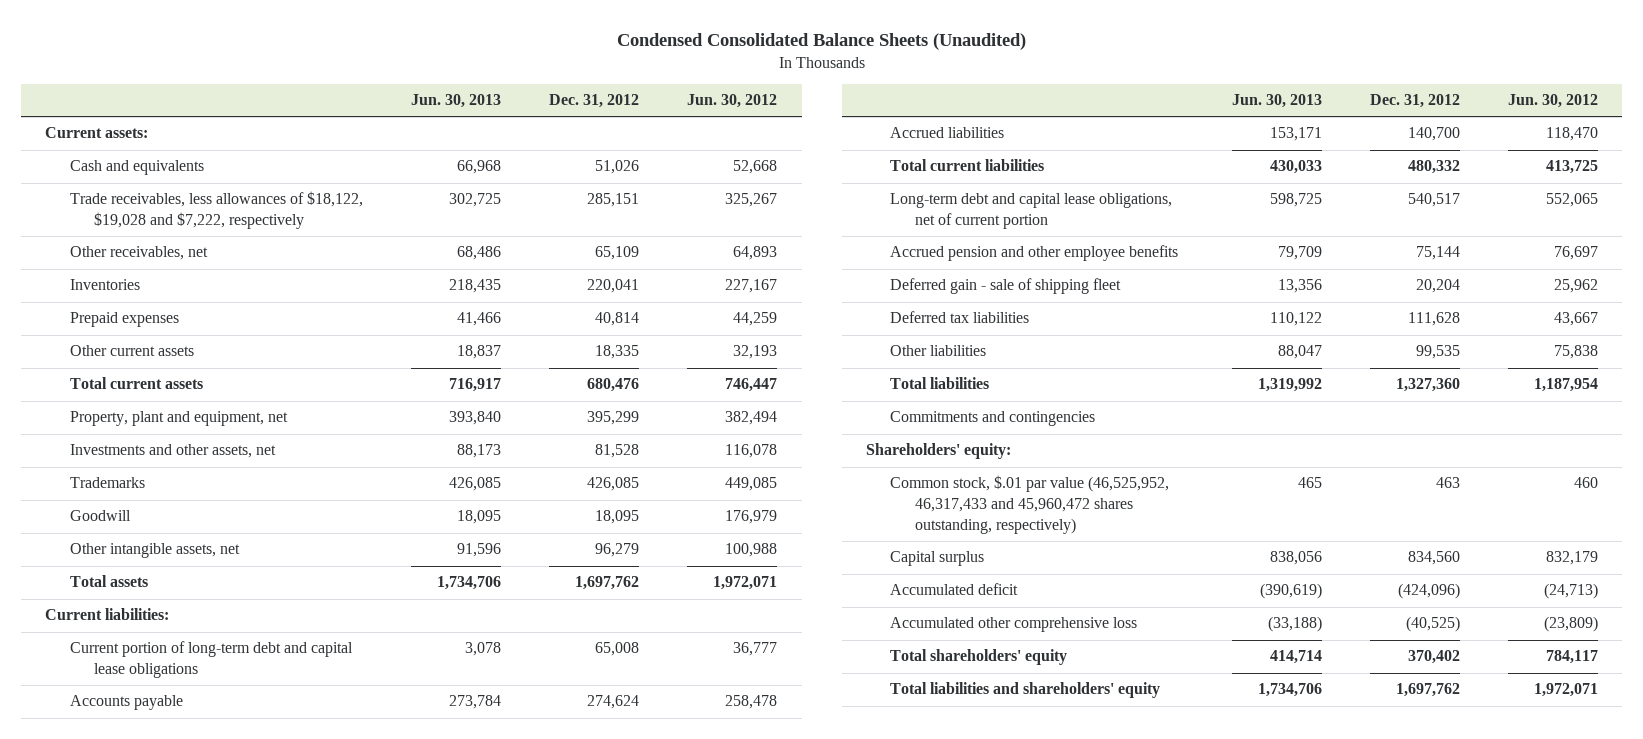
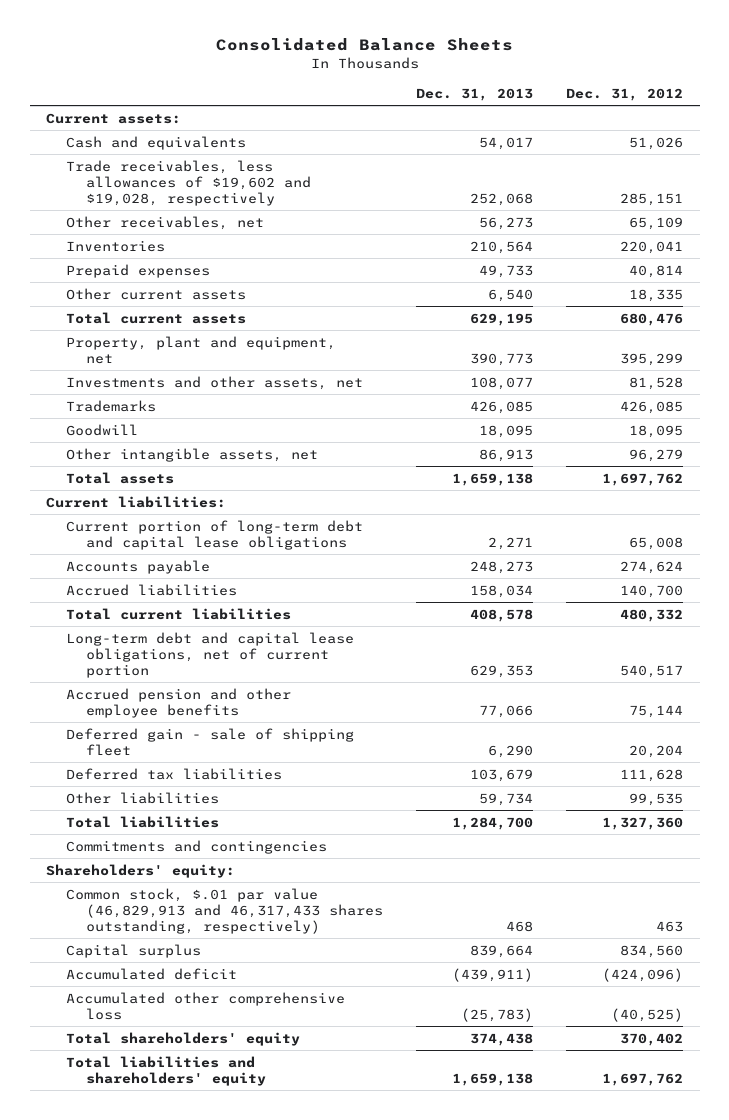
[616,33,1026,51] Condensed Consolidated Balance Sheets (Unaudited) -> [215,38,513,52] Consolidated Balance Sheets
[411,94,502,109] Jun. 30, 2013 -> none
[687,94,778,109] Jun. 30, 2012 -> none
none -> [416,87,534,101] Dec. 31, 2013
[69,191,363,230] Trade receivables, less allowances of $18,122, $19,028 and $7,222, respectively -> [66,159,312,206] Trade receivables, less allowances of $19,602 and $19,028, respectively
[890,475,1170,534] Common stock, $.01 par value (46,525,952, 46,317,433 and 45,960,472 shares outstanding, respectively) -> [66,887,384,934] Common stock, $.01 par value (46,829,913 and 46,317,433 shares outstanding, respectively)

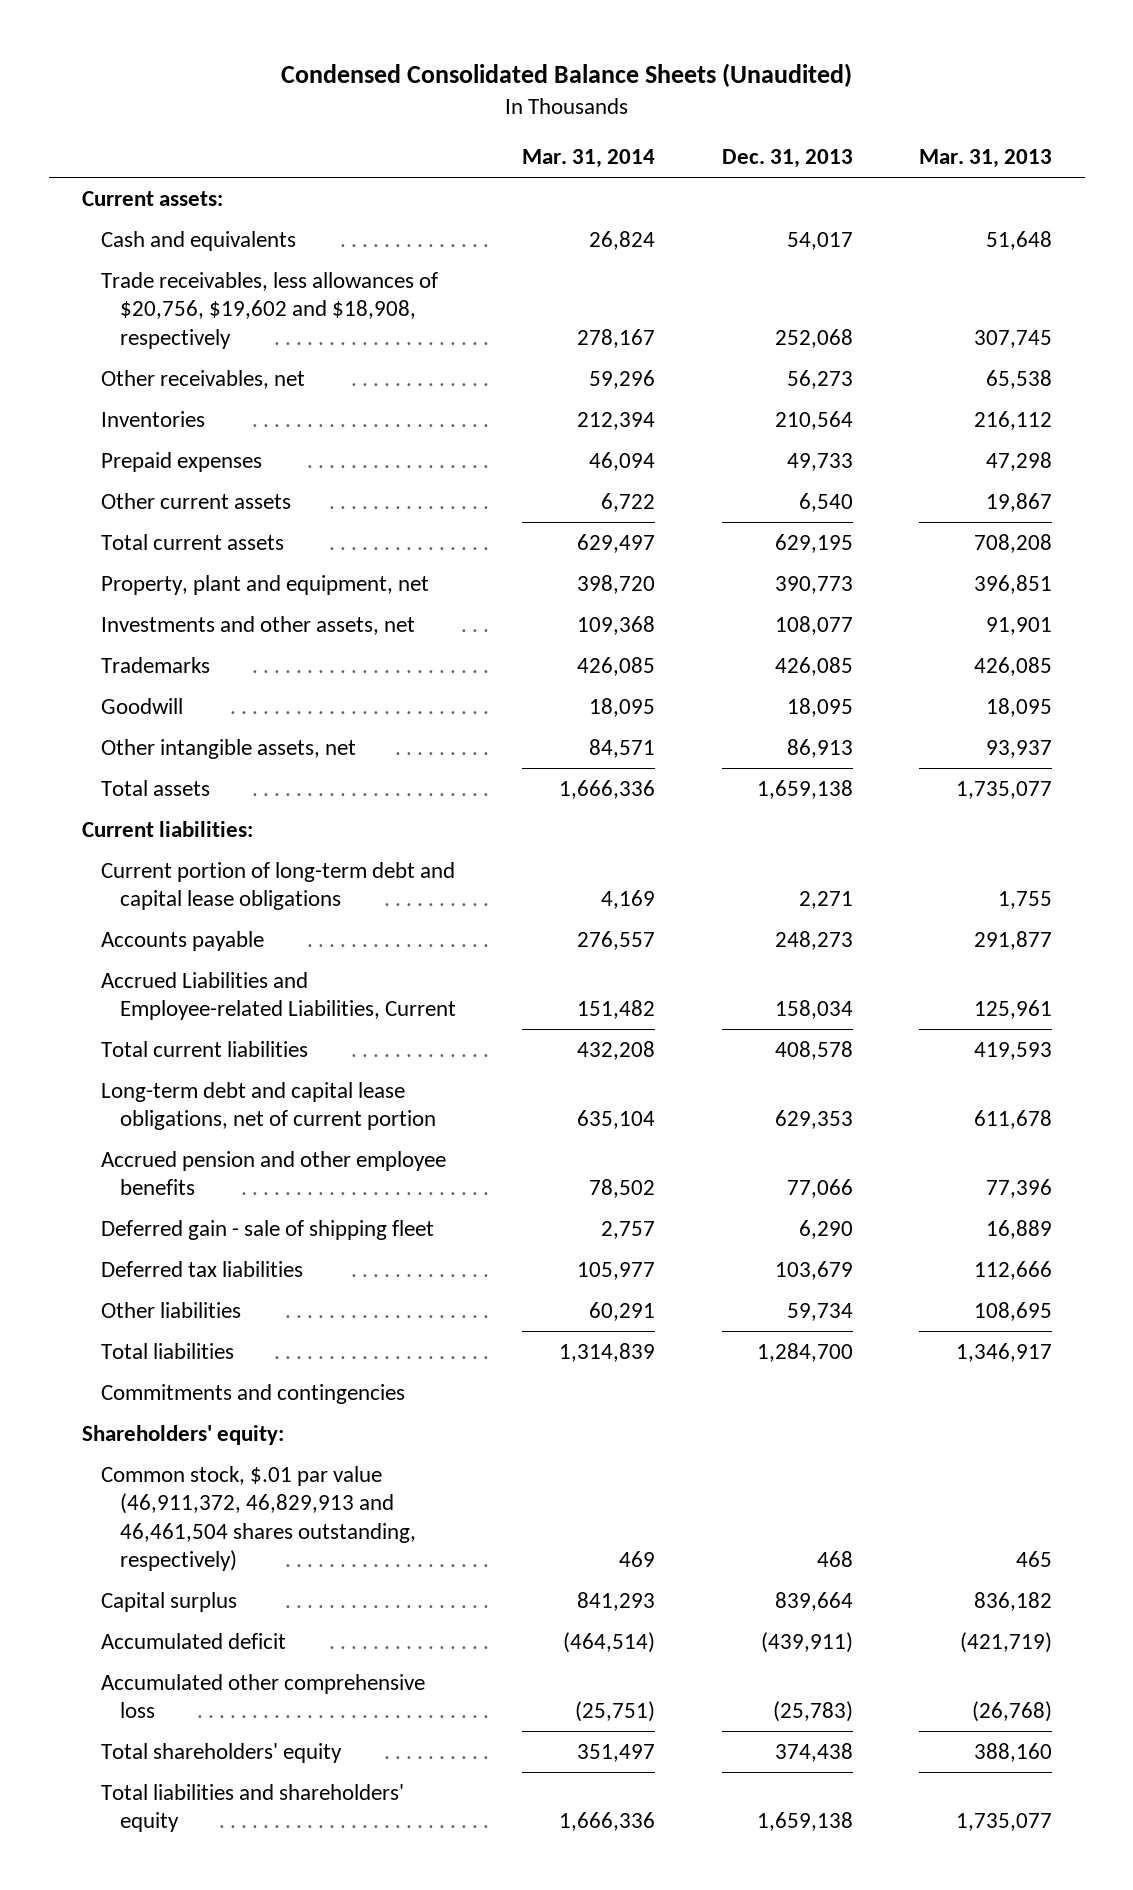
[215,38,513,52] Consolidated Balance Sheets -> [280,63,852,88] Condensed Consolidated Balance Sheets (Unaudited)
[566,87,684,101] Dec. 31, 2012 -> none
none -> [522,148,656,168] Mar. 31, 2014
none -> [918,148,1052,168] Mar. 31, 2013
[66,159,312,206] Trade receivables, less allowances of $19,602 and $19,028, respectively -> [100,271,438,349] Trade receivables, less allowances of $20,756, $19,602 and $18,908, respectively
[66,583,238,596] Accrued liabilities -> [100,971,457,1021] Accrued Liabilities and Employee-related Liabilities, Current
[66,887,384,934] Common stock, $.01 par value (46,829,913 and 46,317,433 shares outstanding, respectively) -> [100,1465,417,1571] Common stock, $.01 par value (46,911,372, 46,829,913 and 46,461,504 shares outstanding, respectively)

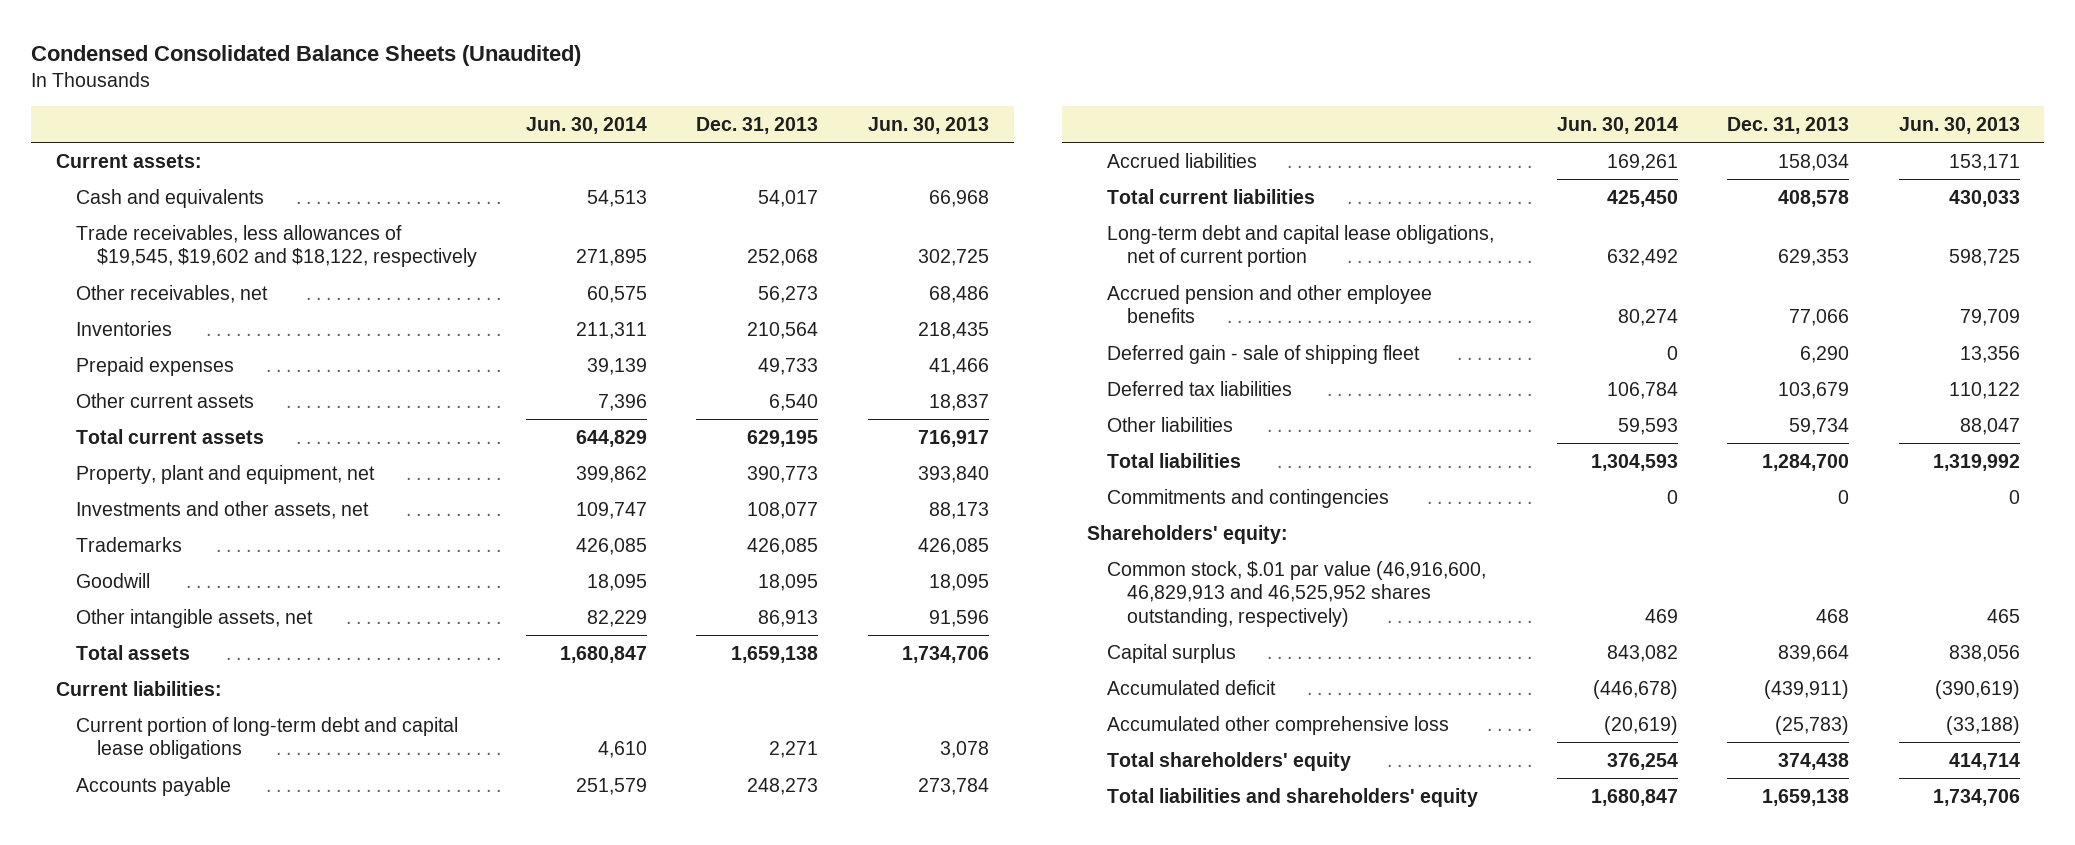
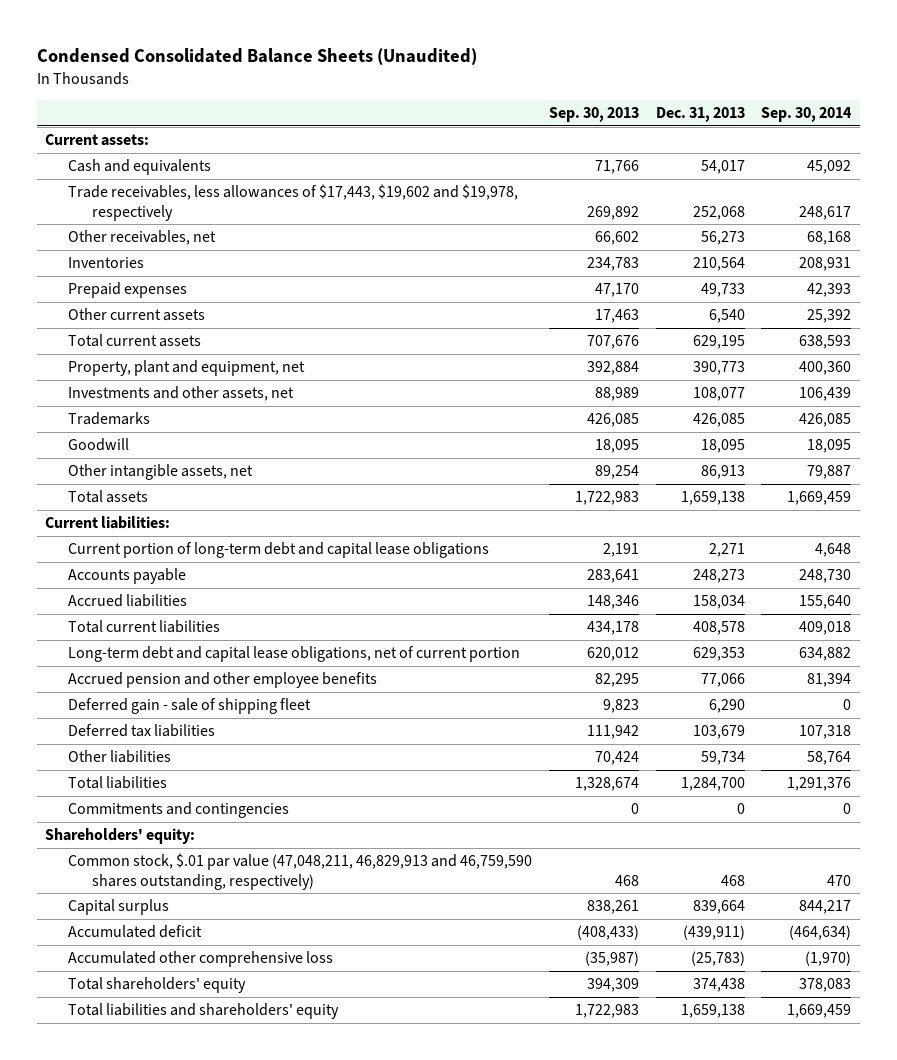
[525,117,647,135] Jun. 30, 2014 -> none
[867,117,989,135] Jun. 30, 2013 -> none
none -> [549,107,640,123] Sep. 30, 2013
none -> [761,107,853,123] Sep. 30, 2014
[76,224,477,268] Trade receivables, less allowances of $19,545, $19,602 and $18,122, respectively -> [68,184,519,221] Trade receivables, less allowances of $17,443, $19,602 and $19,978, respectively
[1106,560,1486,628] Common stock, $.01 par value (46,916,600, 46,829,913 and 46,525,952 shares outstanding, respectively) -> [68,853,533,890] Common stock, $.01 par value (47,048,211, 46,829,913 and 46,759,590 shares outstanding, respectively)

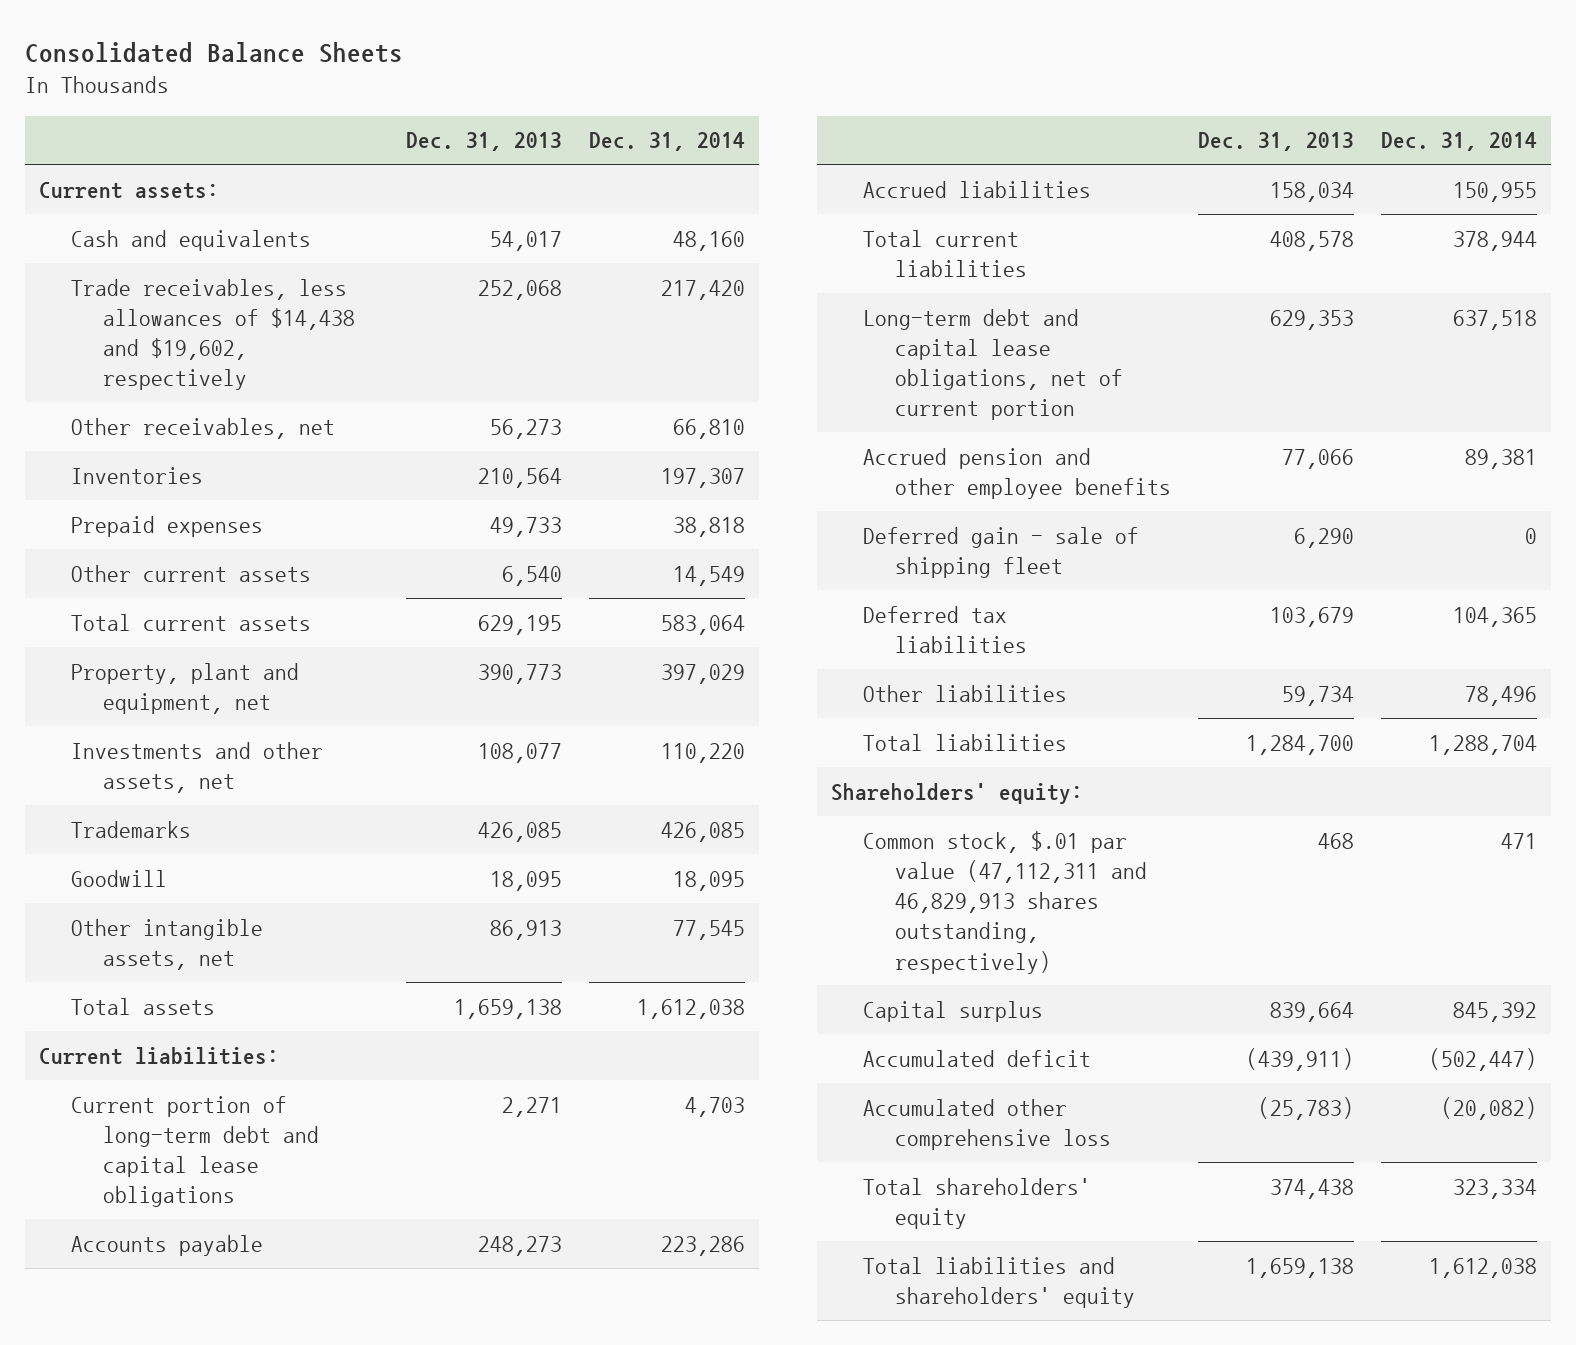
[36,48,477,66] Condensed Consolidated Balance Sheets (Unaudited) -> [24,41,403,63] Consolidated Balance Sheets
[549,107,640,123] Sep. 30, 2013 -> none
[761,107,853,123] Sep. 30, 2014 -> none
none -> [589,132,746,152] Dec. 31, 2014
[68,184,519,221] Trade receivables, less allowances of $17,443, $19,602 and $19,978, respectively -> [70,278,355,391] Trade receivables, less allowances of $14,438 and $19,602, respectively
[68,802,290,819] Commitments and contingencies -> none
[68,853,533,890] Common stock, $.01 par value (47,048,211, 46,829,913 and 46,759,590 shares outstanding, respectively) -> [862,830,1147,974] Common stock, $.01 par value (47,112,311 and 46,829,913 shares outstanding, respectively)

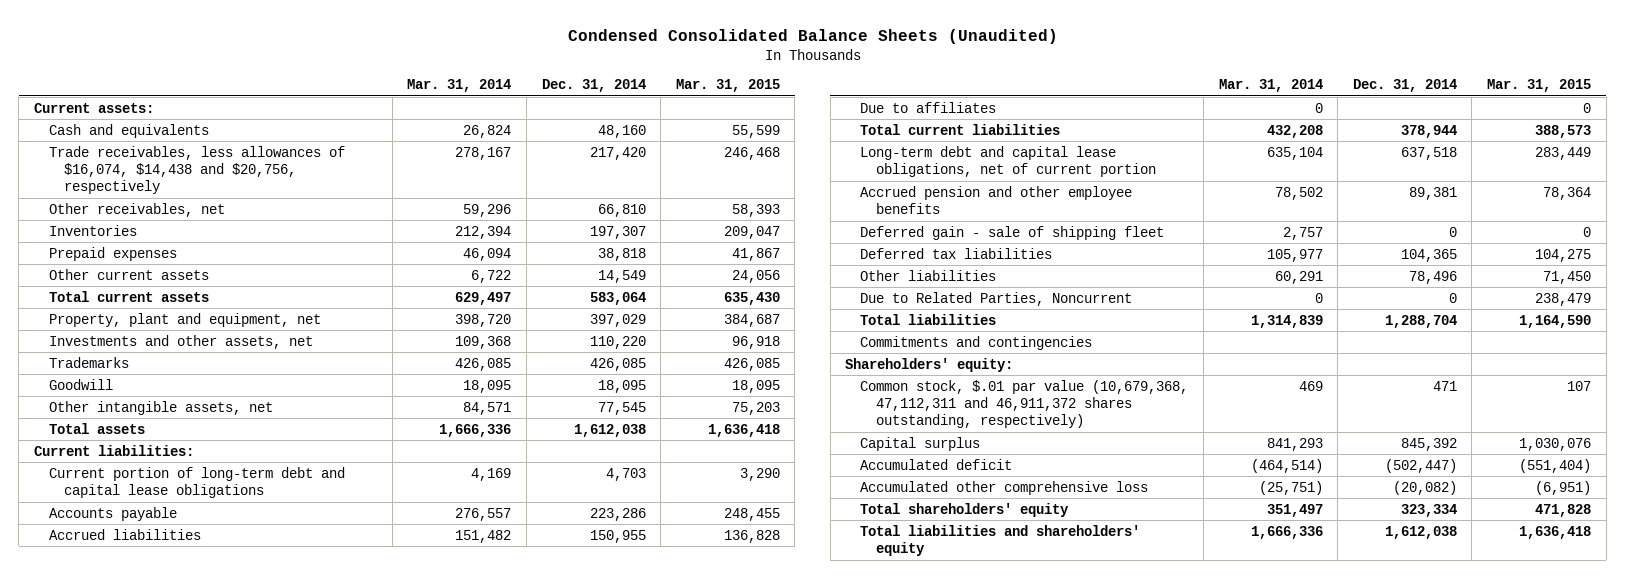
[24,41,403,63] Consolidated Balance Sheets -> [567,28,1058,44] Condensed Consolidated Balance Sheets (Unaudited)
[405,132,562,152] Dec. 31, 2013 -> none
none -> [407,79,512,93] Mar. 31, 2014
none -> [675,79,780,93] Mar. 31, 2015
[70,278,355,391] Trade receivables, less allowances of $14,438 and $19,602, respectively -> [49,145,346,195] Trade receivables, less allowances of $16,074, $14,438 and $20,756, respectively
none -> [860,101,997,113] Due to affiliates
none -> [860,291,1133,306] Due to Related Parties, Noncurrent
none -> [860,335,1093,350] Commitments and contingencies
[862,830,1147,974] Common stock, $.01 par value (47,112,311 and 46,829,913 shares outstanding, respectively) -> [860,379,1189,429] Common stock, $.01 par value (10,679,368, 47,112,311 and 46,911,372 shares outstanding, respectively)

